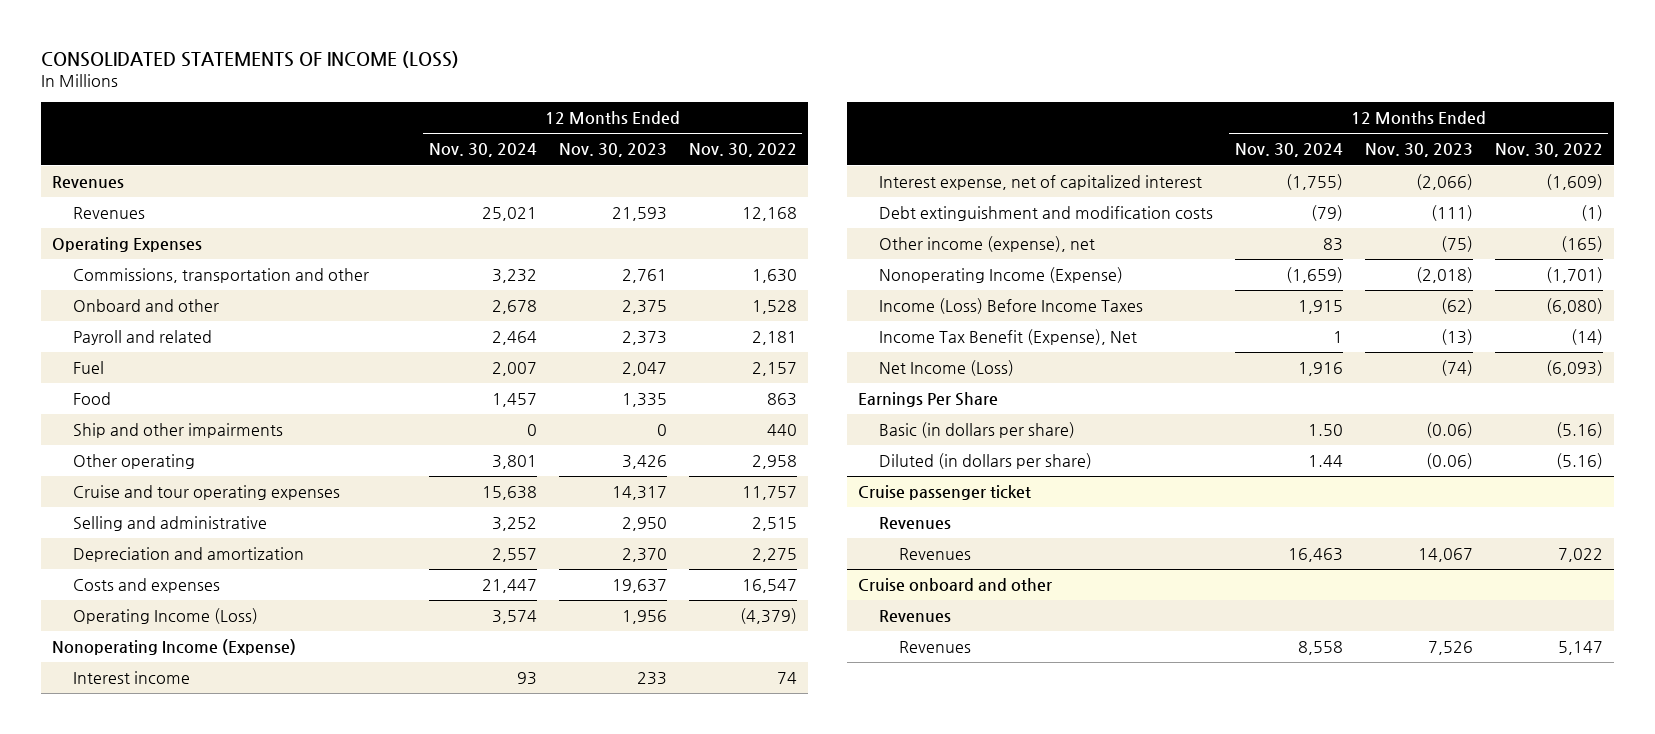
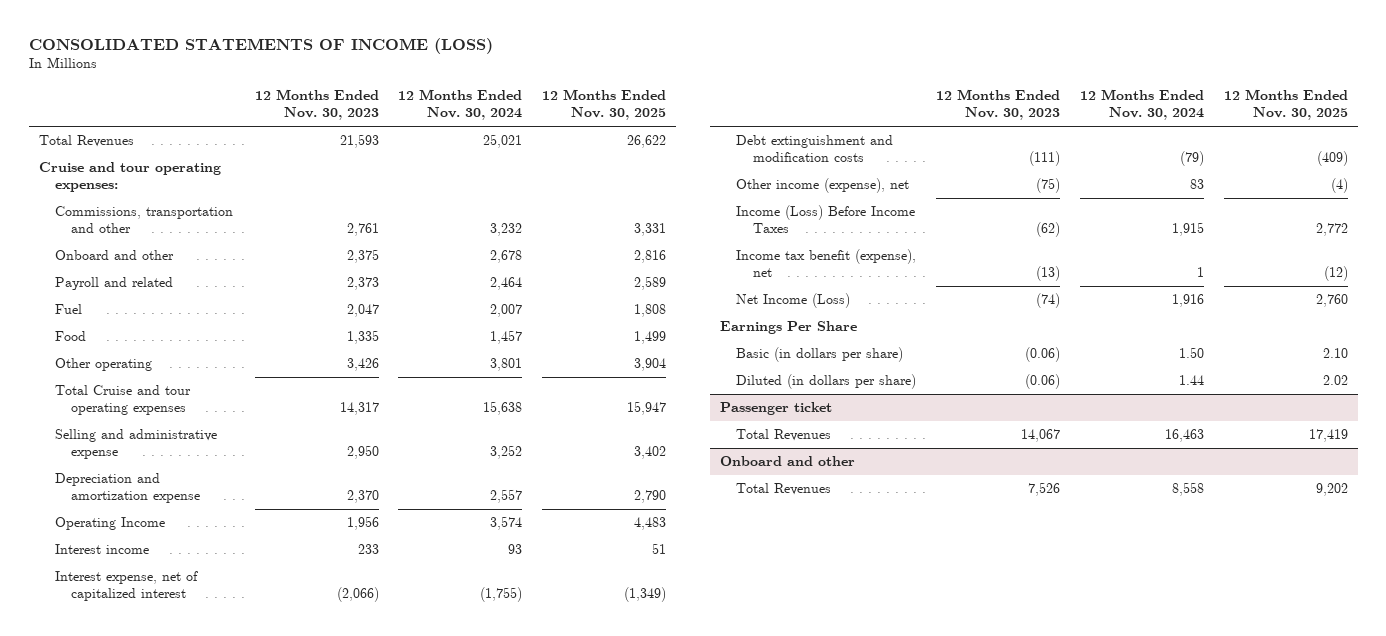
[688,143,797,158] Nov. 30, 2022 -> none
none -> [542,89,667,121] 12 Months Ended Nov. 30, 2025
[51,176,124,189] Revenues -> none
[72,207,145,220] Revenues -> [38,135,134,148] Total Revenues
[51,237,202,253] Operating Expenses -> [38,162,221,193] Cruise and tour operating expenses:
[72,423,283,439] Ship and other impairments -> none
[72,578,220,594] Costs and expenses -> none
[51,639,296,656] Nonoperating Income (Expense) -> none
[72,485,340,501] Cruise and tour operating expenses -> [54,385,191,416] Total Cruise and tour operating expenses
[72,516,267,532] Selling and administrative -> [54,429,217,460] Selling and administrative expense
[72,547,304,563] Depreciation and amortization -> [54,473,200,504] Depreciation and amortization expense
[72,608,258,625] Operating Income (Loss) -> [54,517,165,531] Operating Income
[878,267,1123,284] Nonoperating Income (Expense) -> none
[878,329,1137,346] Income Tax Benefit (Expense), Net -> [736,249,917,278] Income tax benefit (expense), net
[878,517,951,530] Revenues -> none
[878,610,951,623] Revenues -> none
[858,485,1032,501] Cruise passenger ticket -> [720,402,833,416] Passenger ticket
[899,548,972,561] Revenues -> [736,429,832,442] Total Revenues
[858,578,1053,592] Cruise onboard and other -> [720,456,856,467] Onboard and other
[899,641,972,654] Revenues -> [736,483,832,496] Total Revenues

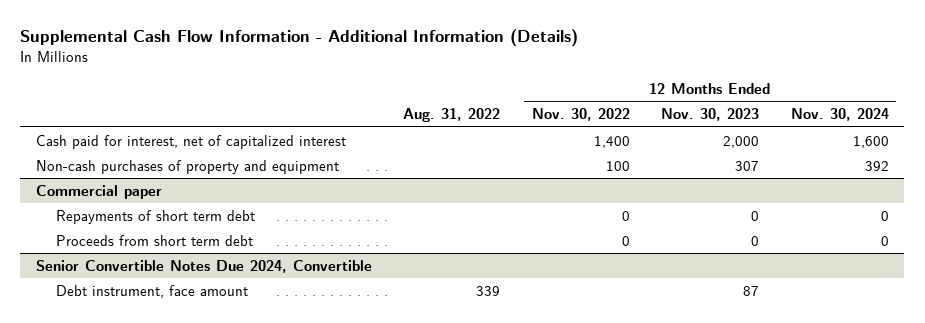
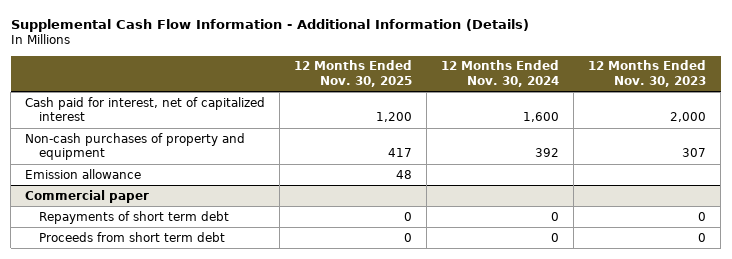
[403,107,501,122] Aug. 31, 2022 -> none
[531,107,630,121] Nov. 30, 2022 -> none
none -> [294,60,413,88] 12 Months Ended Nov. 30, 2025
none -> [25,168,142,179] Emission allowance
[35,259,372,273] Senior Convertible Notes Due 2024, Convertible -> none
[55,284,248,298] Debt instrument, face amount -> none

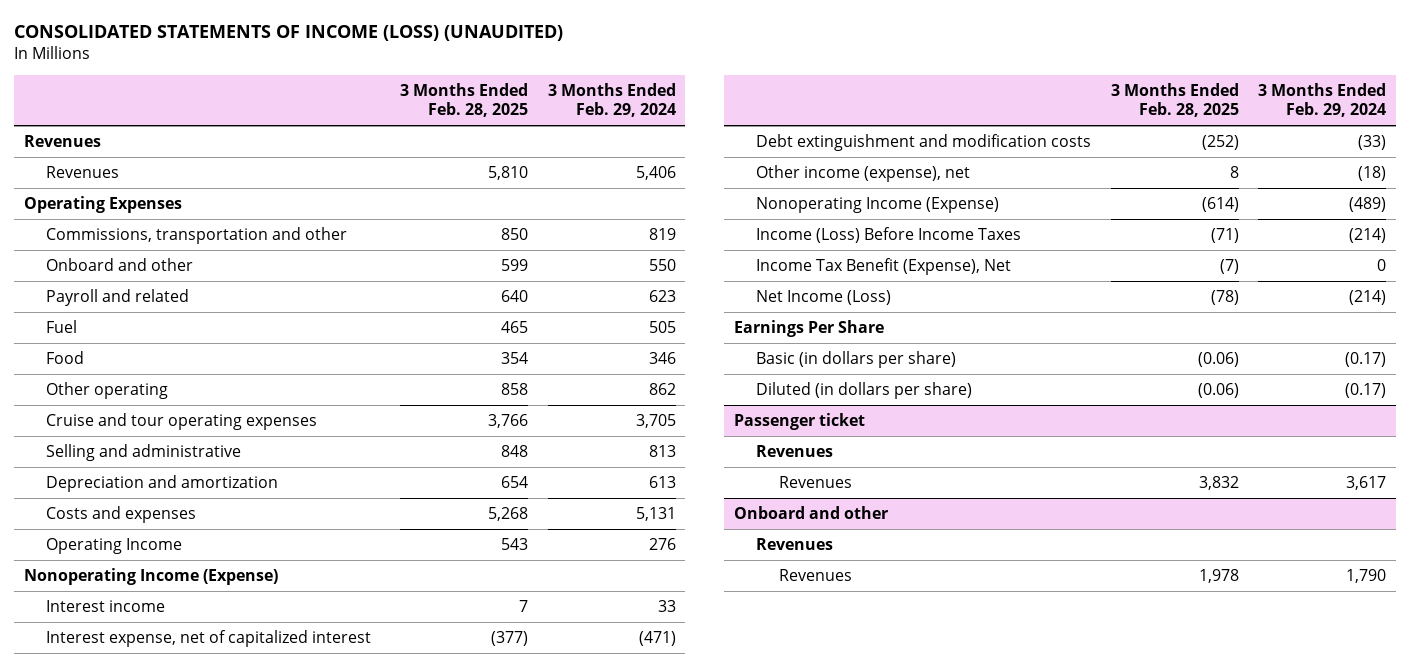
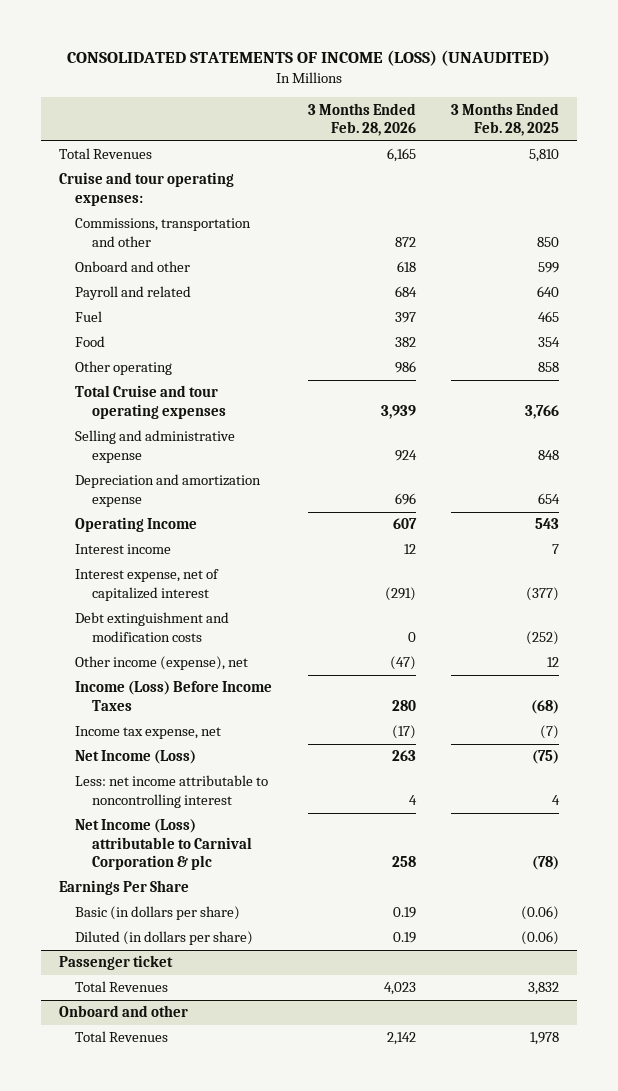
[547,82,676,118] 3 Months Ended Feb. 29, 2024 -> none
none -> [307,102,416,137] 3 Months Ended Feb. 28, 2026
[23,134,101,147] Revenues -> none
[46,165,120,178] Revenues -> [58,148,152,160] Total Revenues
[23,195,182,213] Operating Expenses -> [58,172,234,206] Cruise and tour operating expenses:
[46,505,197,523] Costs and expenses -> none
[46,412,318,430] Cruise and tour operating expenses -> [75,385,227,419] Total Cruise and tour operating expenses
[46,443,242,461] Selling and administrative -> [75,430,236,463] Selling and administrative expense
[46,474,279,492] Depreciation and amortization -> [75,474,262,507] Depreciation and amortization expense
[23,567,278,585] Nonoperating Income (Expense) -> none
[756,196,1000,213] Nonoperating Income (Expense) -> none
[1229,165,1239,178] 8 -> [546,657,559,668] 12
[1210,227,1239,243] (71) -> [530,699,559,714] (68)
[756,257,1012,275] Income Tax Benefit (Expense), Net -> [75,726,222,740] Income tax expense, net
[1210,289,1239,305] (78) -> [531,750,559,765] (75)
none -> [75,775,269,808] Less: net income attributable to noncontrolling interest
none -> [75,819,253,871] Net Income (Loss) attributable to Carnival Corporation & plc
[756,444,834,457] Revenues -> none
[778,475,852,488] Revenues -> [75,981,169,993] Total Revenues
[756,537,834,550] Revenues -> none
[778,568,852,581] Revenues -> [75,1031,169,1043] Total Revenues

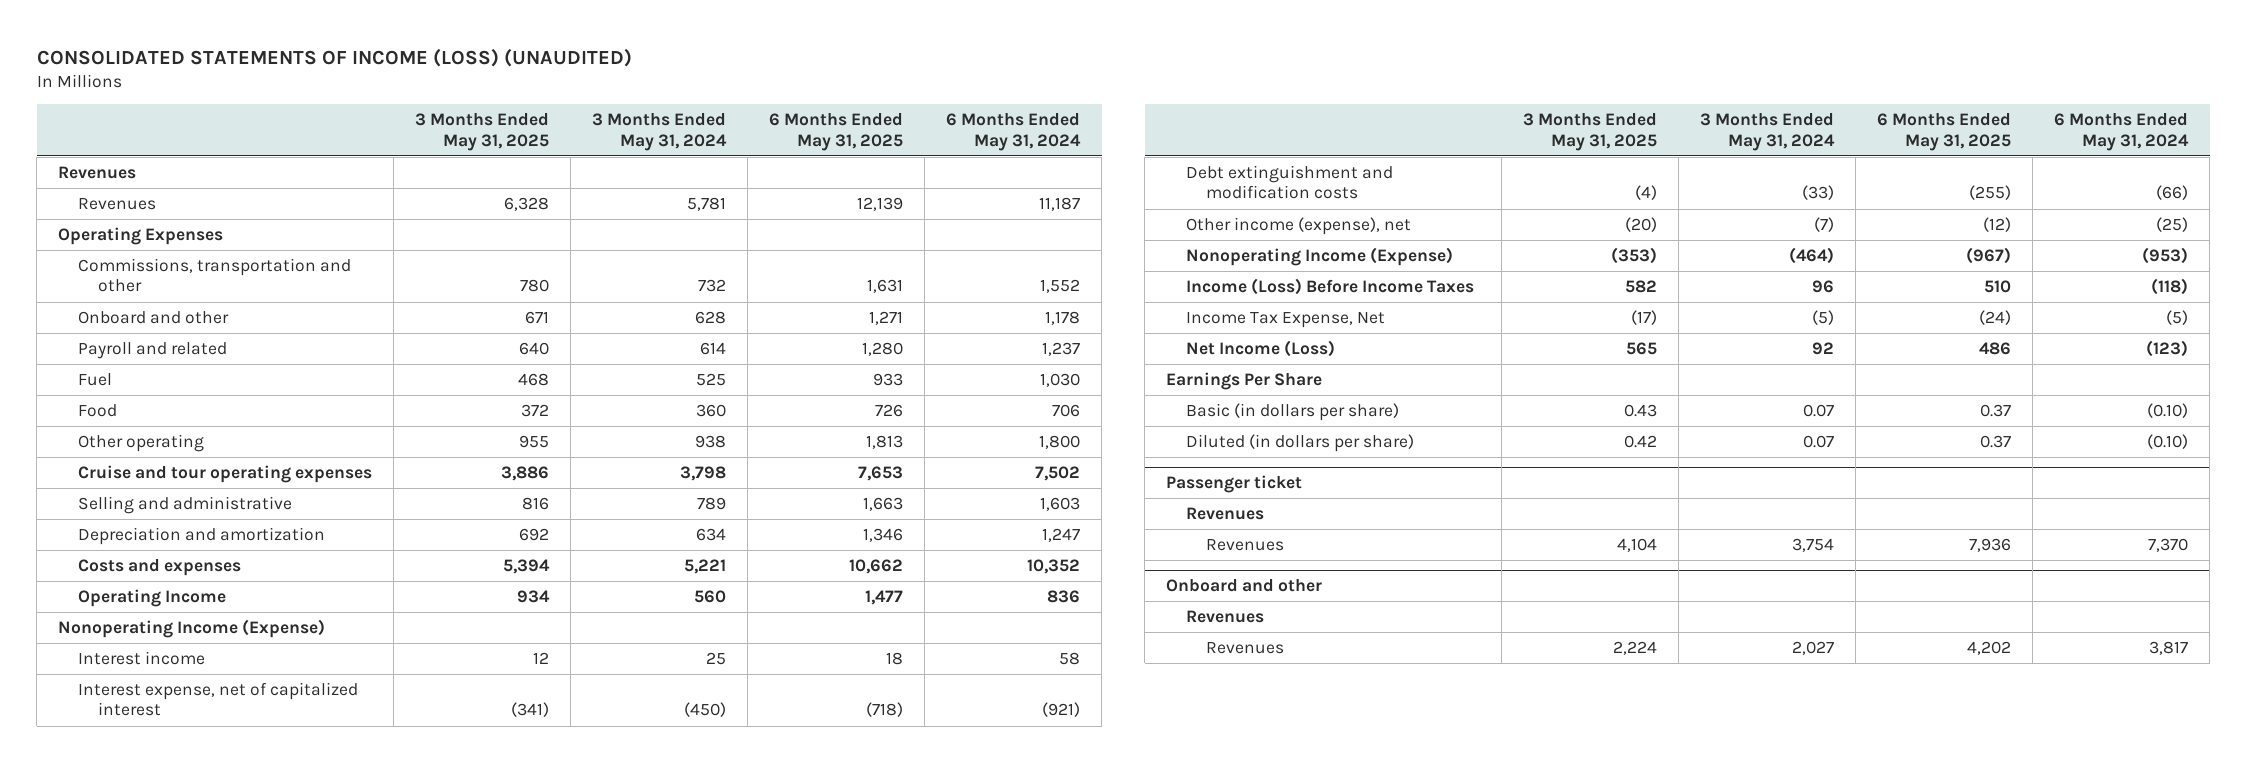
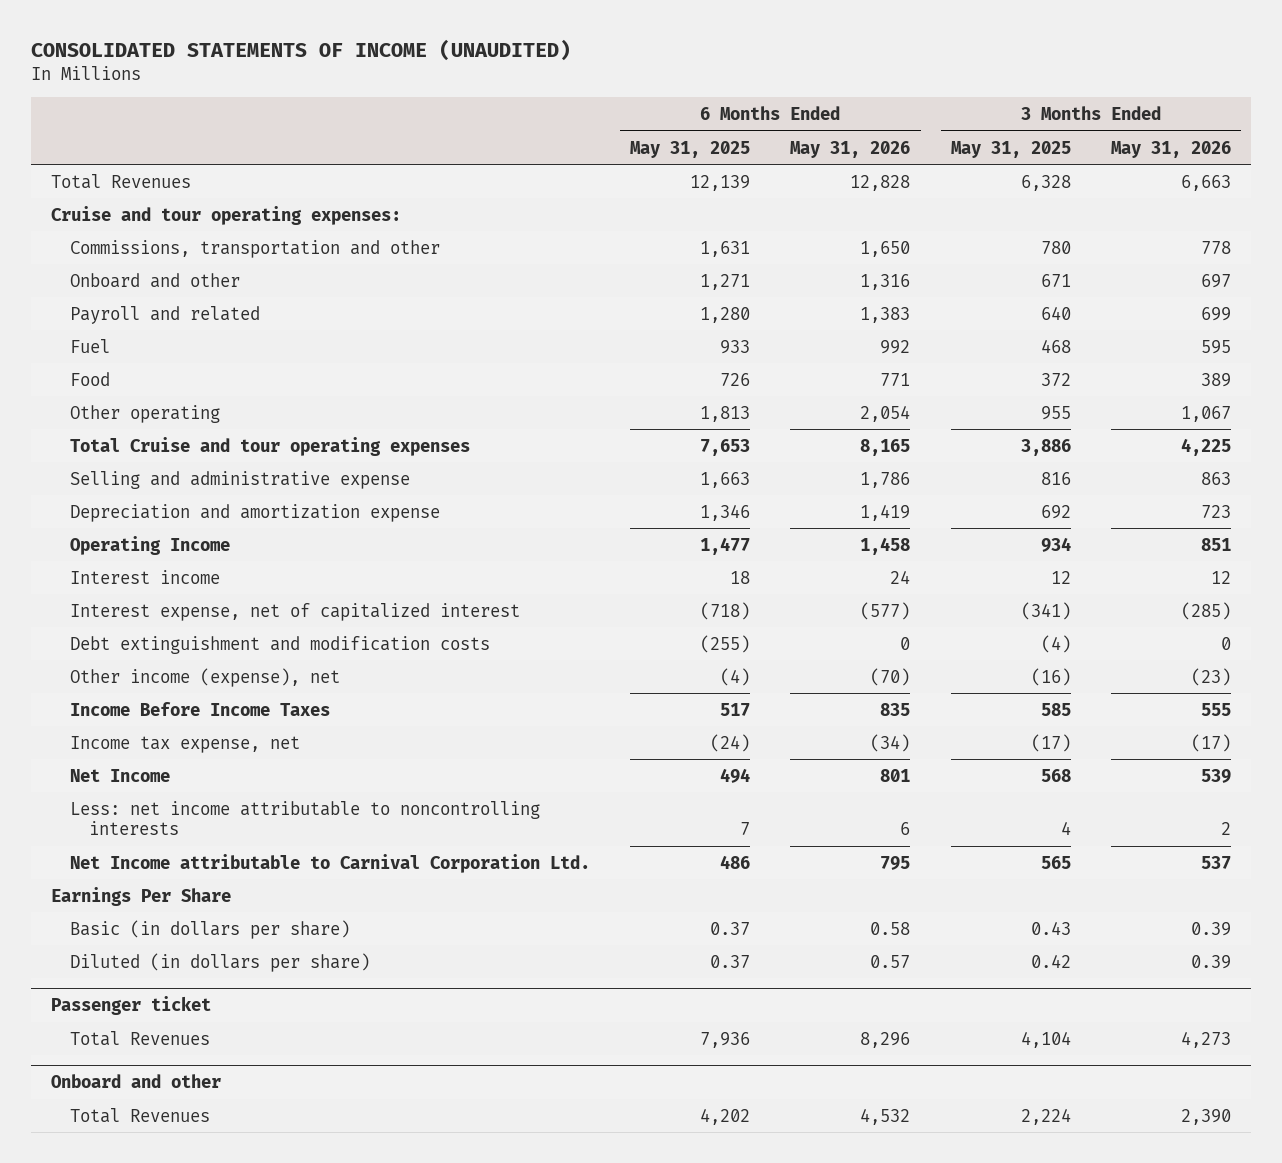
[36,47,632,67] CONSOLIDATED STATEMENTS OF INCOME (LOSS) (UNAUDITED) -> [30,39,571,62] CONSOLIDATED STATEMENTS OF INCOME (UNAUDITED)
[592,113,728,151] 3 Months Ended May 31, 2024 -> none
[946,113,1082,151] 6 Months Ended May 31, 2024 -> none
none -> [790,140,911,158] May 31, 2026
none -> [1111,140,1232,158] May 31, 2026
[58,166,137,180] Revenues -> none
[78,198,157,211] Revenues -> [50,173,191,189] Total Revenues
[58,227,224,246] Operating Expenses -> [50,205,401,225] Cruise and tour operating expenses:
[78,559,242,577] Costs and expenses -> none
[78,465,373,484] Cruise and tour operating expenses -> [69,436,470,456] Total Cruise and tour operating expenses
[78,496,293,515] Selling and administrative -> [69,470,410,489] Selling and administrative expense
[78,527,326,546] Depreciation and amortization -> [69,503,440,522] Depreciation and amortization expense
[58,619,326,639] Nonoperating Income (Expense) -> none
[1186,247,1454,267] Nonoperating Income (Expense) -> none
[1625,217,1658,233] (20) -> [1030,667,1071,686] (16)
[1983,217,2012,233] (12) -> [720,667,751,686] (4)
[1186,278,1475,296] Income (Loss) Before Income Taxes -> [69,701,330,716] Income Before Income Taxes
[1625,280,1658,294] 582 -> [1040,702,1071,716] 585
[1984,280,2012,294] 510 -> [720,702,751,716] 517
[1186,312,1386,329] Income Tax Expense, Net -> [69,735,300,753] Income tax expense, net
none -> [69,768,170,782] Net Income
none -> [69,800,540,836] Less: net income attributable to noncontrolling interests
[1186,340,1336,358] Net Income (Loss) -> [69,853,590,873] Net Income attributable to Carnival Corporation Ltd.
[1186,507,1265,521] Revenues -> none
[1206,539,1285,552] Revenues -> [69,1030,210,1046] Total Revenues
[1186,610,1265,624] Revenues -> none
[1206,642,1285,655] Revenues -> [69,1107,210,1123] Total Revenues

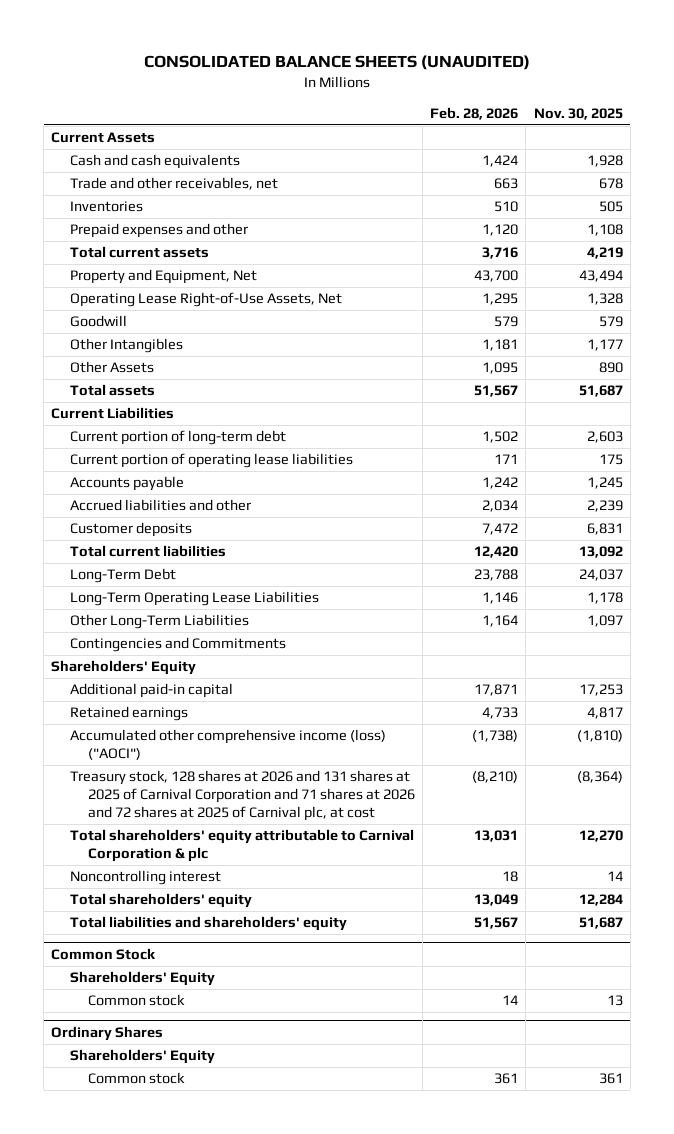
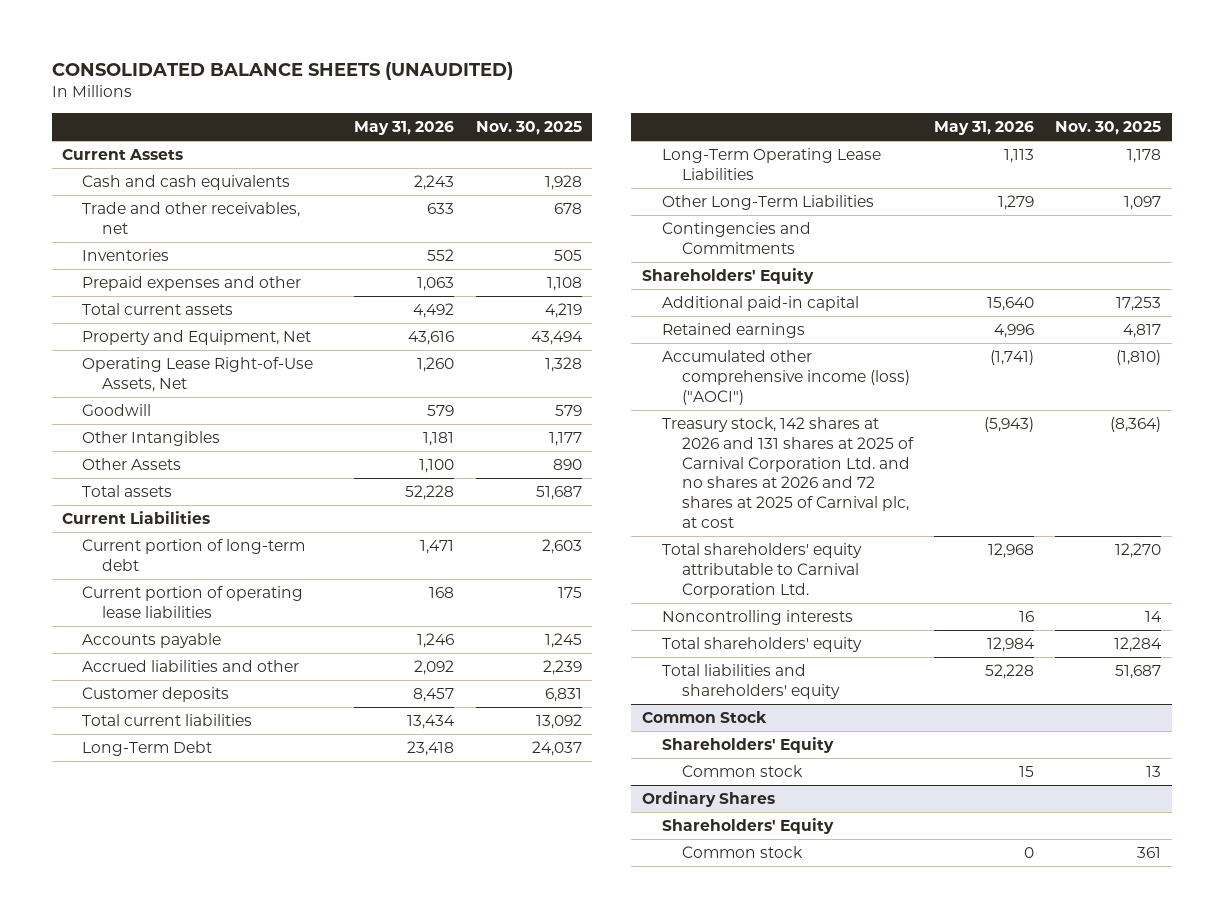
[430,106,519,120] Feb. 28, 2026 -> none
none -> [354,121,455,136] May 31, 2026
[69,770,416,822] Treasury stock, 128 shares at 2026 and 131 shares at 2025 of Carnival Corporation and 71 shares at 2026 and 72 shares at 2025 of Carnival plc, at cost -> [661,417,914,528] Treasury stock, 142 shares at 2026 and 131 shares at 2025 of Carnival Corporation Ltd. and no shares at 2026 and 72 shares at 2025 of Carnival plc, at cost
[69,829,414,863] Total shareholders' equity attributable to Carnival Corporation & plc -> [661,543,862,598] Total shareholders' equity attributable to Carnival Corporation Ltd.
[69,870,221,886] Noncontrolling interest -> [661,610,853,626] Noncontrolling interests

